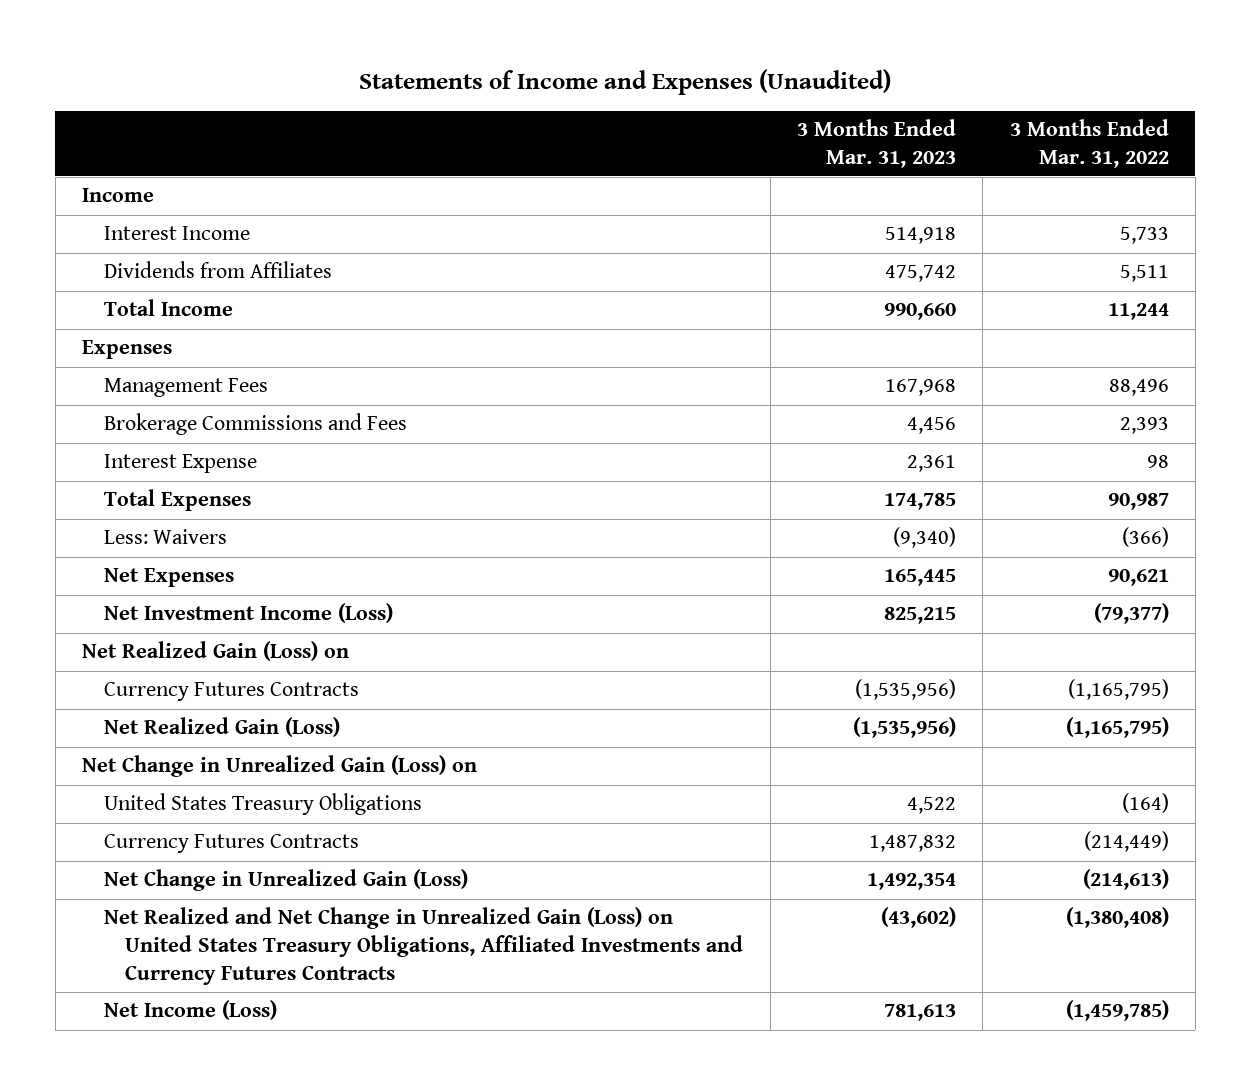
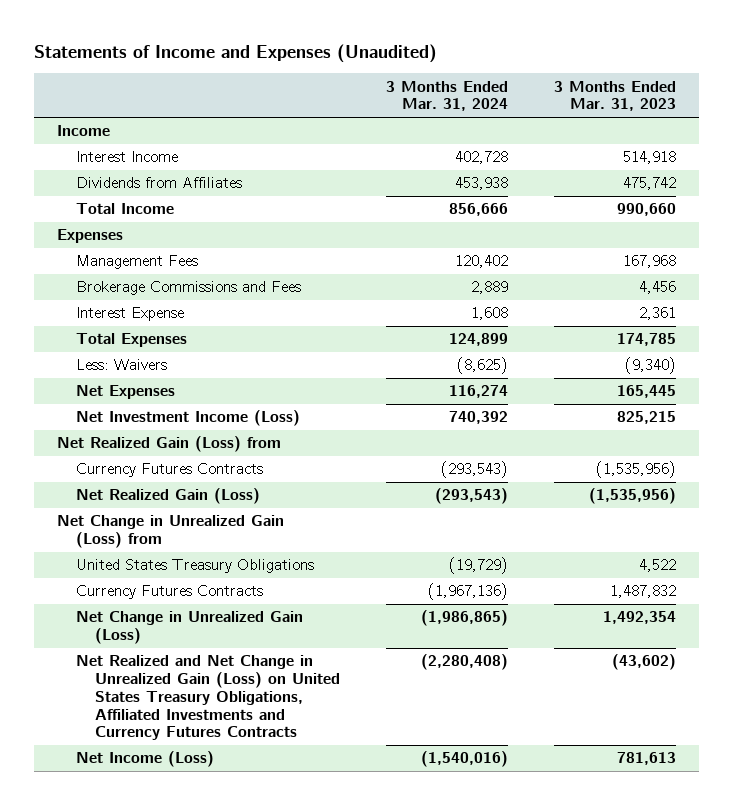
[1009,119,1169,168] 3 Months Ended Mar. 31, 2022 -> none
none -> [386,80,509,112] 3 Months Ended Mar. 31, 2024
[82,641,350,662] Net Realized Gain (Loss) on -> [57,436,282,453] Net Realized Gain (Loss) from
[82,755,478,778] Net Change in Unrealized Gain (Loss) on -> [57,515,285,549] Net Change in Unrealized Gain (Loss) from

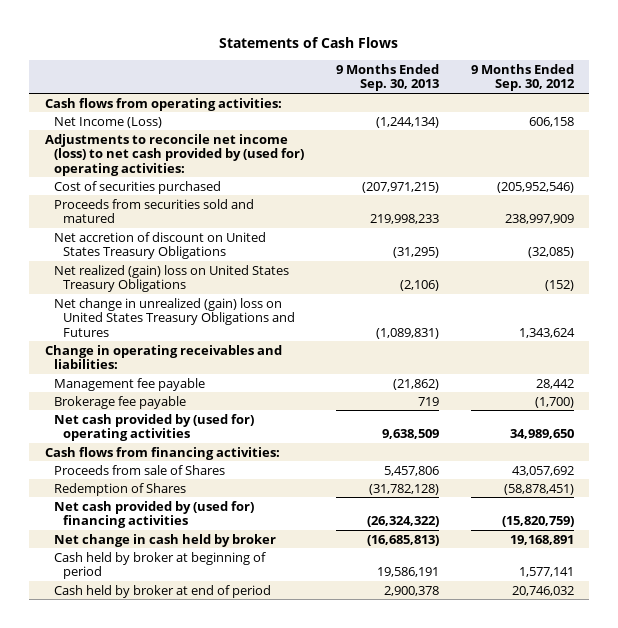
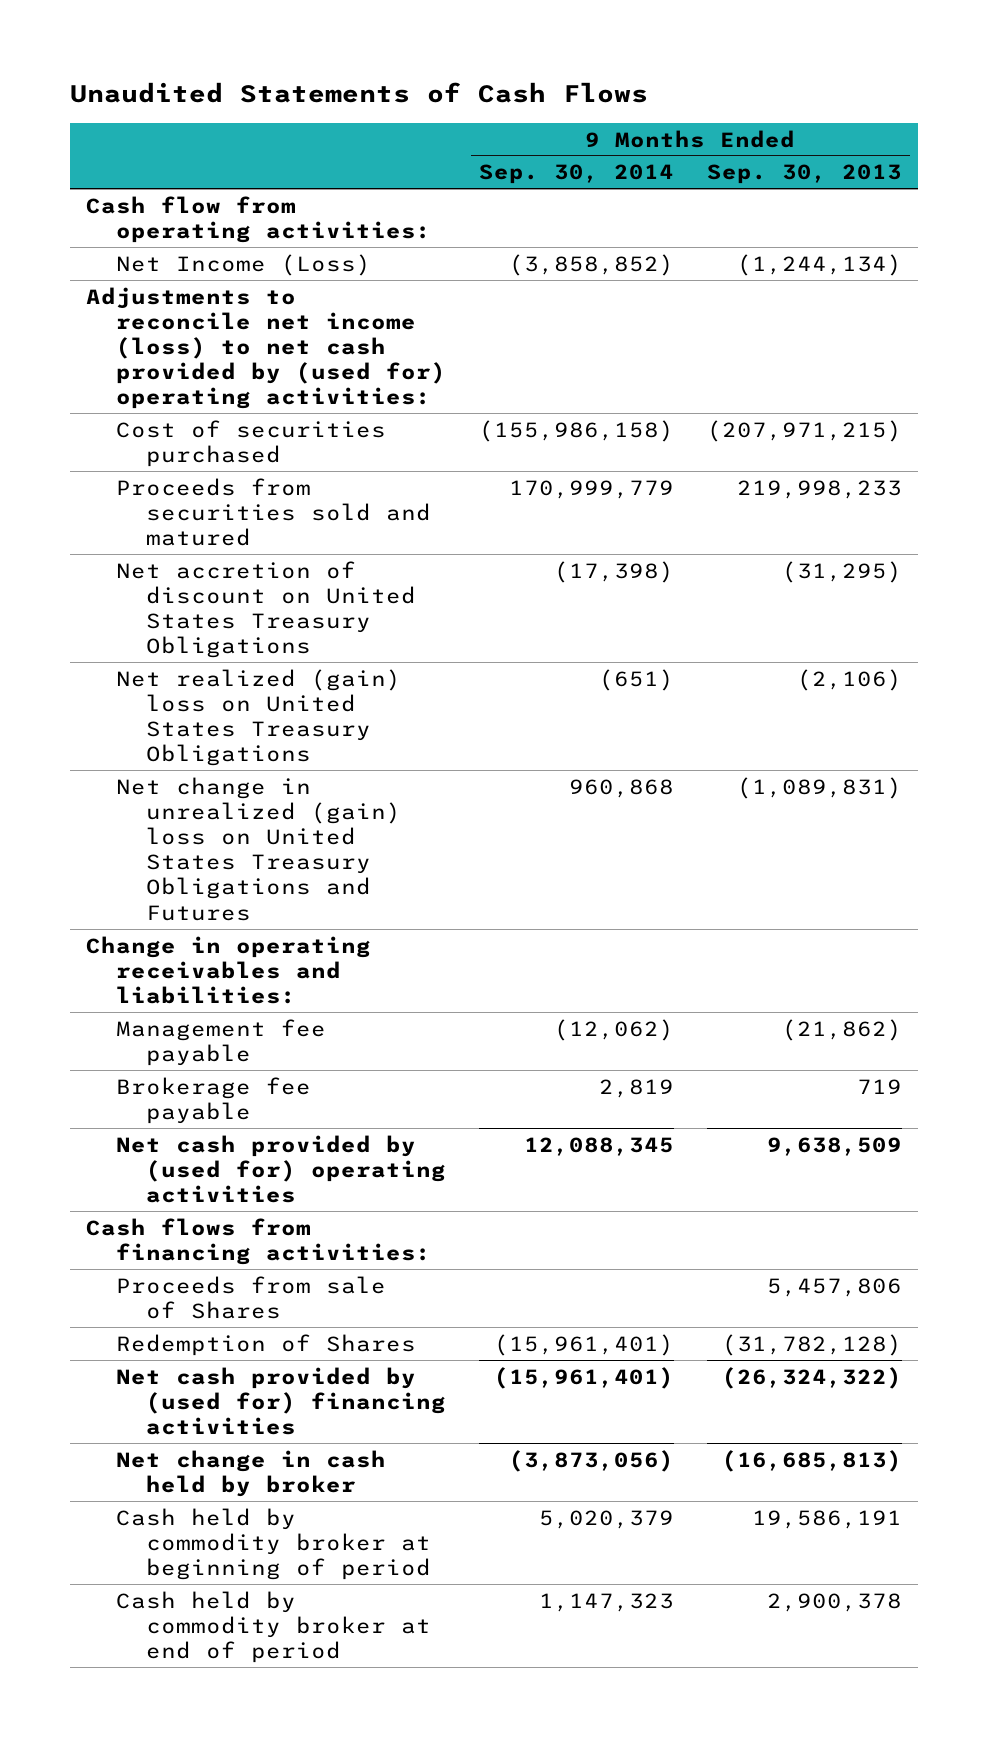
[219,36,399,48] Statements of Cash Flows -> [70,82,649,104] Unaudited Statements of Cash Flows
[470,63,575,92] 9 Months Ended Sep. 30, 2012 -> none
none -> [478,164,674,185] Sep. 30, 2014
[44,97,282,111] Cash flows from operating activities: -> [86,195,432,243] Cash flow from operating activities:
[53,551,266,580] Cash held by broker at beginning of period -> [116,1507,431,1580] Cash held by commodity broker at beginning of period
[53,584,271,598] Cash held by broker at end of period -> [116,1590,431,1663] Cash held by commodity broker at end of period

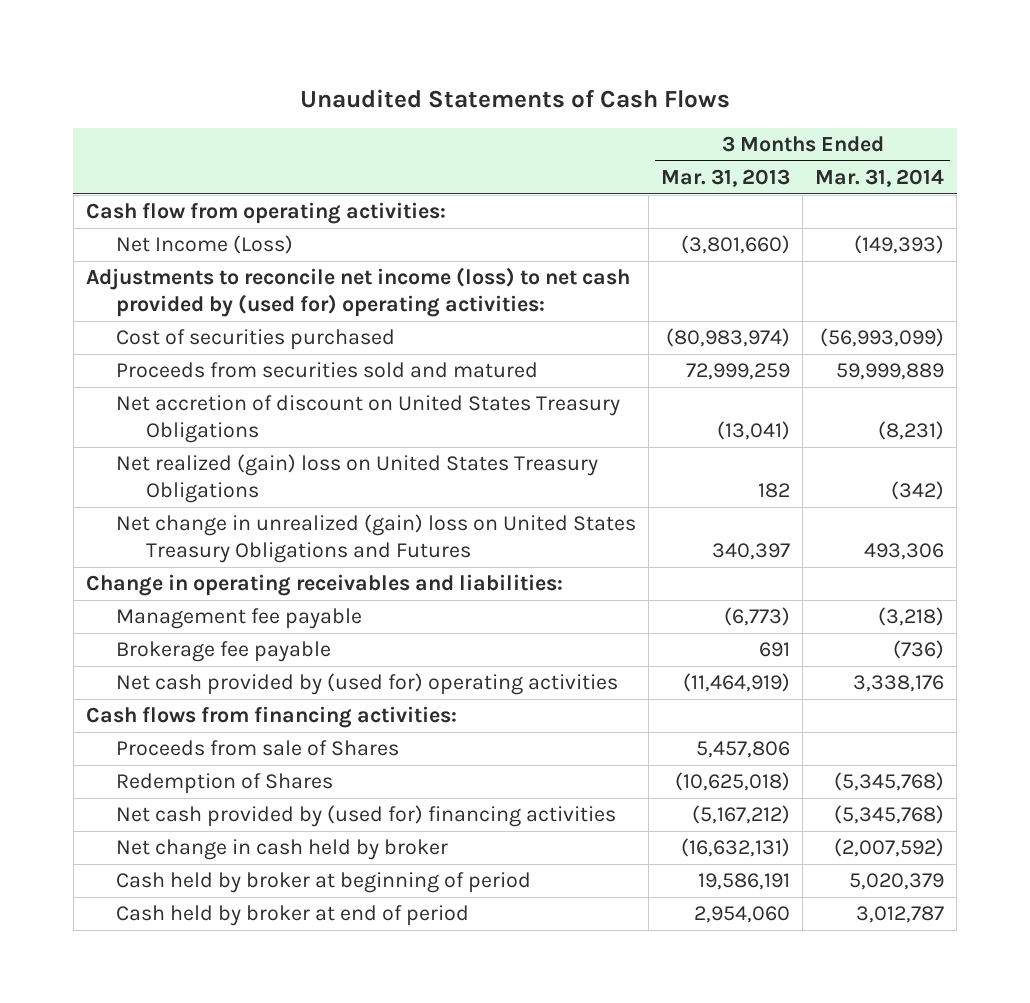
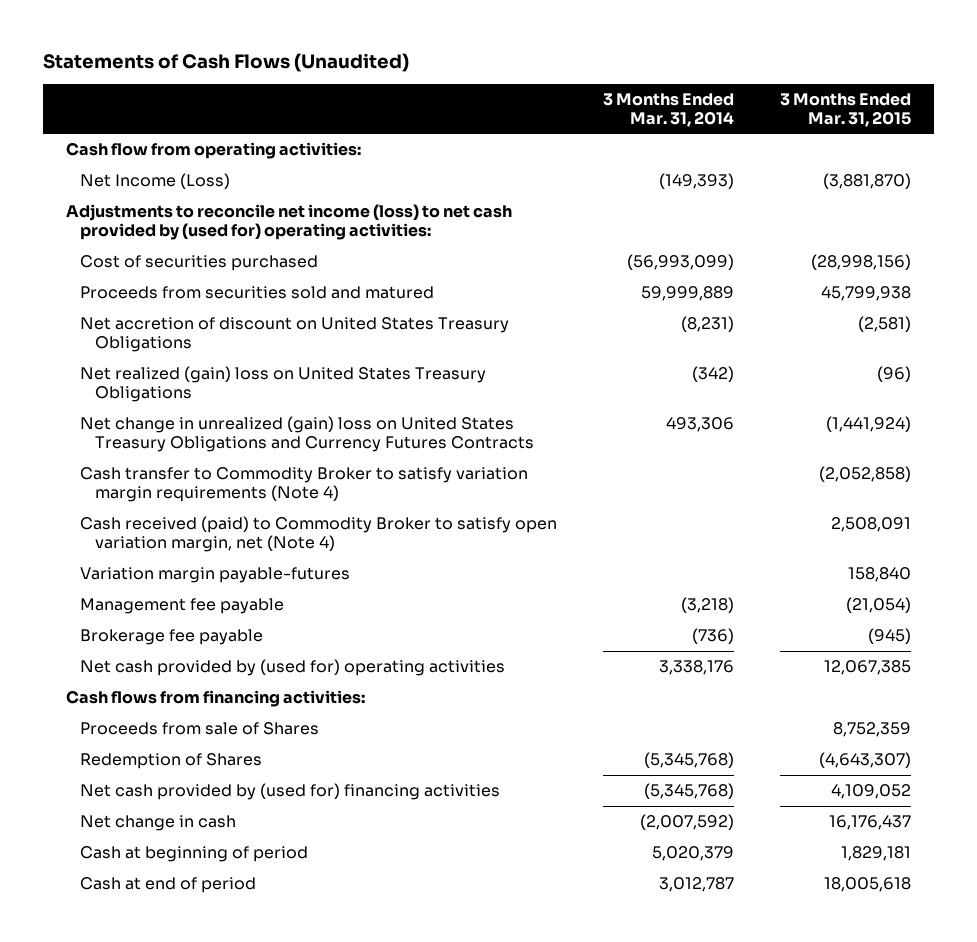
[300,88,731,108] Unaudited Statements of Cash Flows -> [42,52,409,72] Statements of Cash Flows (Unaudited)
[661,168,791,187] Mar. 31, 2013 -> none
none -> [779,92,911,127] 3 Months Ended Mar. 31, 2015
[85,574,563,597] Change in operating receivables and liabilities: -> none
[115,514,636,563] Net change in unrealized (gain) loss on United States Treasury Obligations and Futures -> [80,416,534,452] Net change in unrealized (gain) loss on United States Treasury Obligations and Currency Futures Contracts
none -> [80,467,529,502] Cash transfer to Commodity Broker to satisfy variation margin requirements (Note 4)
none -> [80,516,558,552] Cash received (paid) to Commodity Broker to satisfy open variation margin, net (Note 4)
none -> [80,567,351,584] Variation margin payable-futures
[115,839,448,861] Net change in cash held by broker -> [80,815,237,832] Net change in cash
[115,872,531,894] Cash held by broker at beginning of period -> [80,846,309,863] Cash at beginning of period
[115,905,469,927] Cash held by broker at end of period -> [80,877,257,894] Cash at end of period

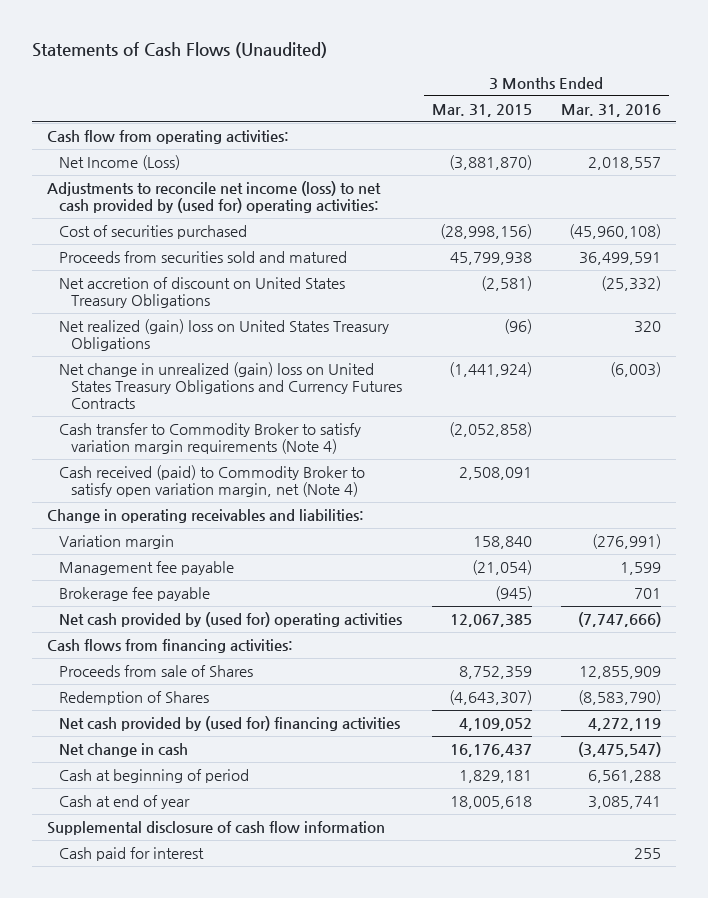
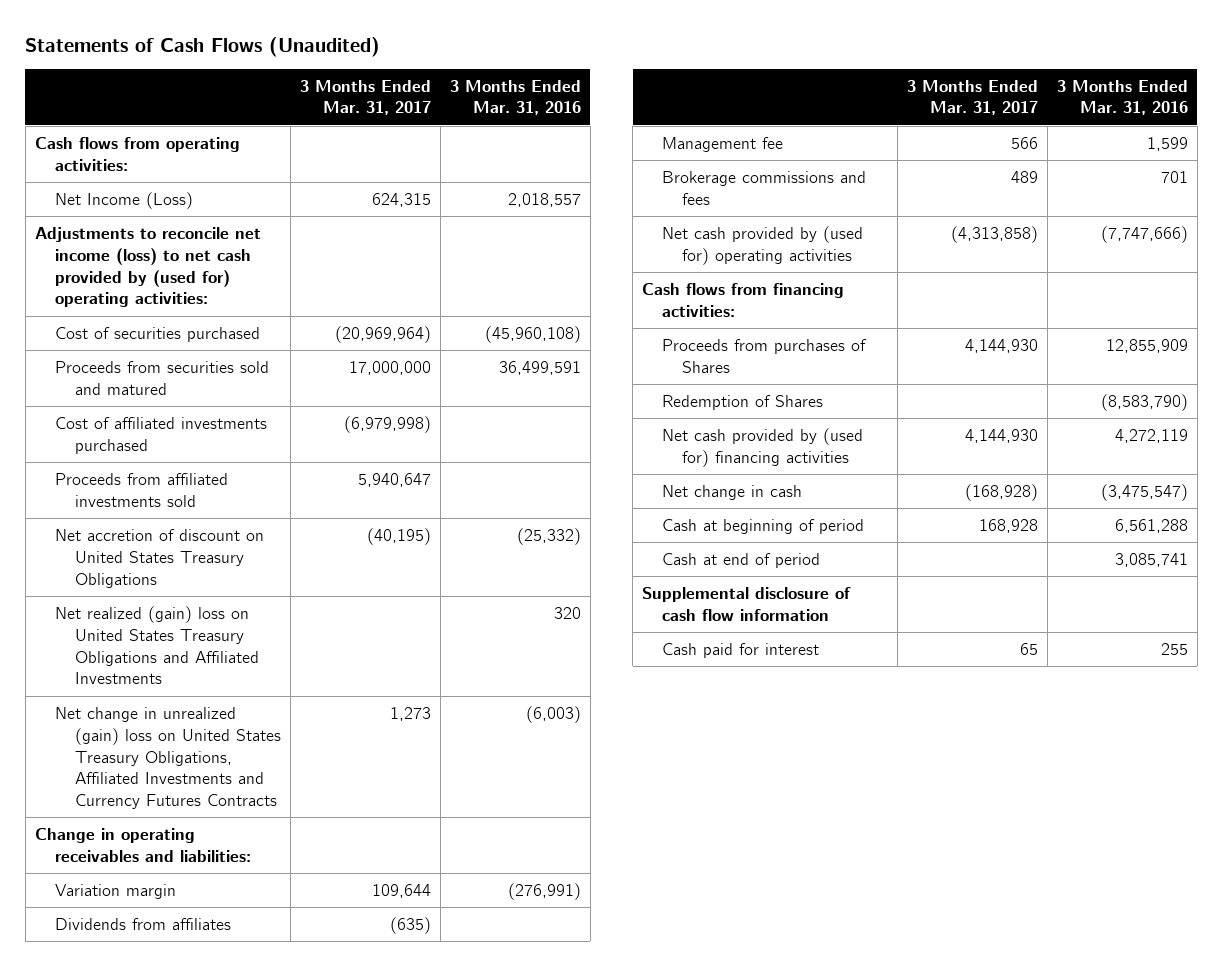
[431,103,532,117] Mar. 31, 2015 -> none
none -> [299,79,431,116] 3 Months Ended Mar. 31, 2017
[47,130,290,145] Cash flow from operating activities: -> [34,136,240,171] Cash flows from operating activities:
none -> [54,416,267,454] Cost of affiliated investments purchased
none -> [54,472,228,507] Proceeds from affiliated investments sold
[58,423,361,455] Cash transfer to Commodity Broker to satisfy variation margin requirements (Note 4) -> none
[58,465,365,498] Cash received (paid) to Commodity Broker to satisfy open variation margin, net (Note 4) -> none
[58,319,389,352] Net realized (gain) loss on United States Treasury Obligations -> [54,605,260,685] Net realized (gain) loss on United States Treasury Obligations and Affiliated Investments
[58,362,402,409] Net change in unrealized (gain) loss on United States Treasury Obligations and Currency Futures Contracts -> [54,706,282,810] Net change in unrealized (gain) loss on United States Treasury Obligations, Affiliated Investments and Currency Futures Contracts
none -> [54,917,231,930] Dividends from affiliates
[58,561,234,576] Management fee payable -> [662,136,784,152] Management fee
[58,587,210,602] Brokerage fee payable -> [662,170,867,205] Brokerage commissions and fees
[58,665,253,678] Proceeds from sale of Shares -> [662,338,868,373] Proceeds from purchases of Shares
[58,795,190,810] Cash at end of year -> [662,552,821,568] Cash at end of period

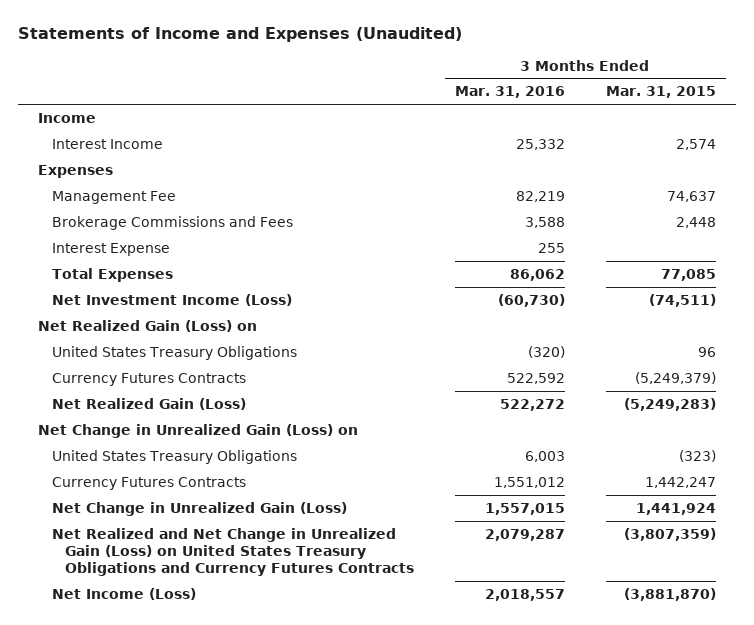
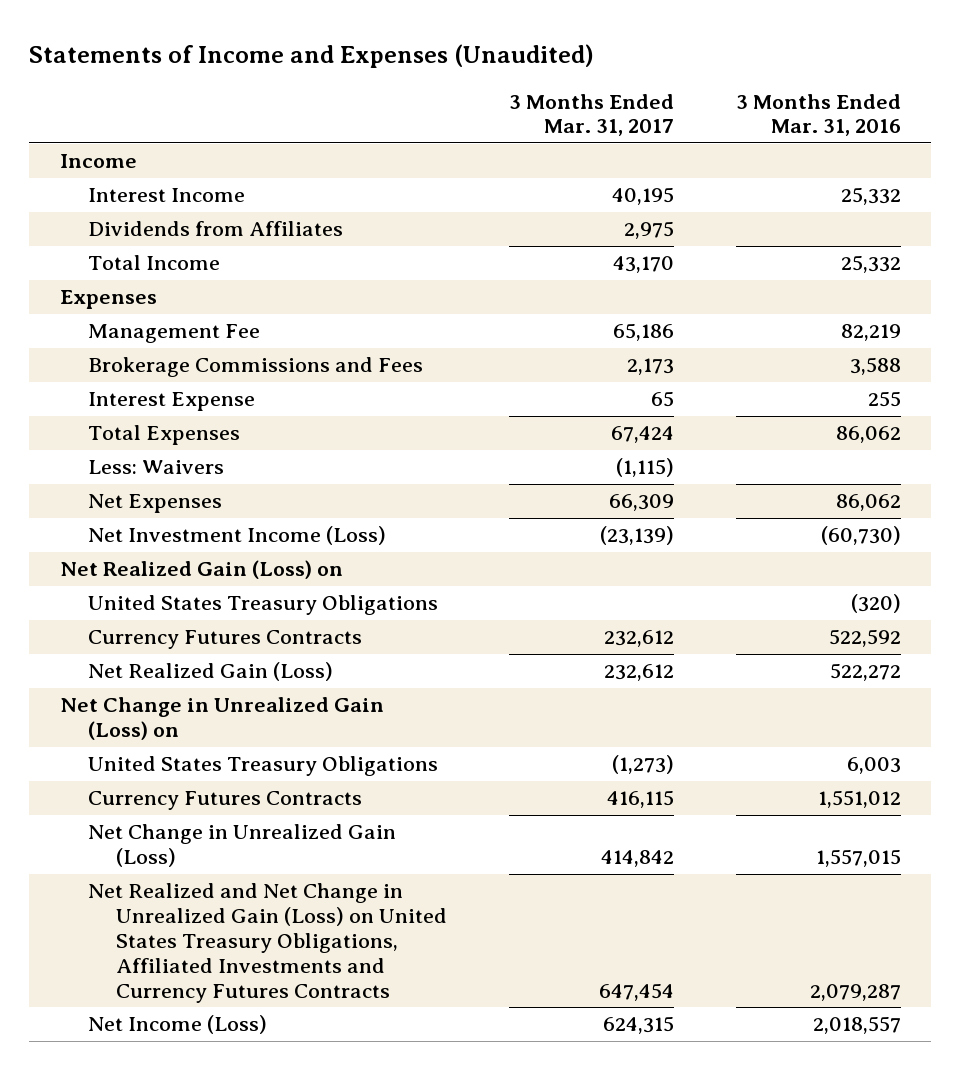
[605,86,716,99] Mar. 31, 2015 -> none
none -> [508,93,674,137] 3 Months Ended Mar. 31, 2017
none -> [88,221,344,237] Dividends from Affiliates
none -> [88,255,221,271] Total Income
none -> [88,460,225,475] Less: Waivers
none -> [88,494,223,514] Net Expenses
[51,527,414,576] Net Realized and Net Change in Unrealized Gain (Loss) on United States Treasury Obligations and Currency Futures Contracts -> [88,883,448,1003] Net Realized and Net Change in Unrealized Gain (Loss) on United States Treasury Obligations, Affiliated Investments and Currency Futures Contracts

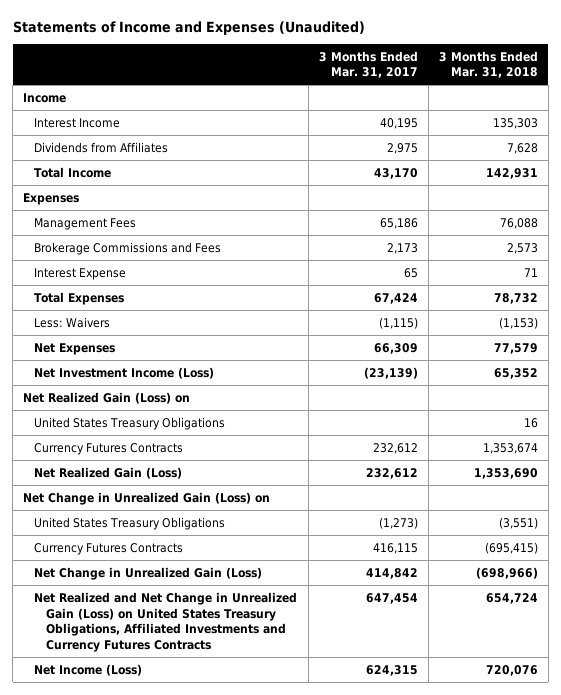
[735,93,901,137] 3 Months Ended Mar. 31, 2016 -> none
none -> [438,50,538,79] 3 Months Ended Mar. 31, 2018
[88,324,261,344] Management Fee -> [34,217,137,230] Management Fees

